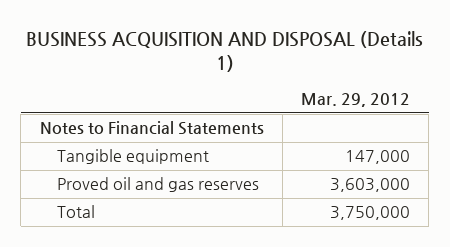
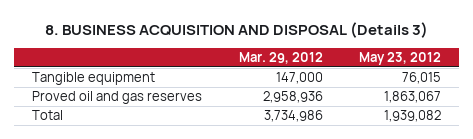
[25,31,423,73] BUSINESS ACQUISITION AND DISPOSAL (Details 1) -> [44,21,428,38] 8. BUSINESS ACQUISITION AND DISPOSAL (Details 3)
none -> [358,52,441,66] May 23, 2012
[39,121,264,136] Notes to Financial Statements -> none
[330,178,411,193] 3,603,000 -> [262,91,323,104] 2,958,936
[330,206,411,221] 3,750,000 -> [263,110,323,123] 3,734,986

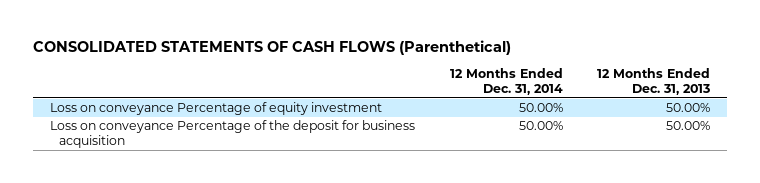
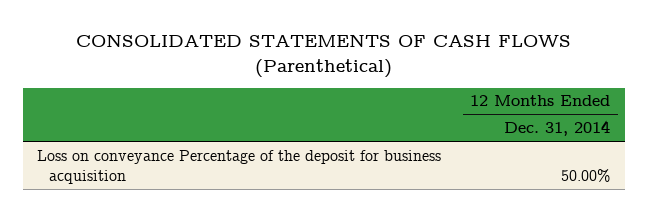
[597,68,711,96] 12 Months Ended Dec. 31, 2013 -> none
[50,102,383,116] Loss on conveyance Percentage of equity investment -> none

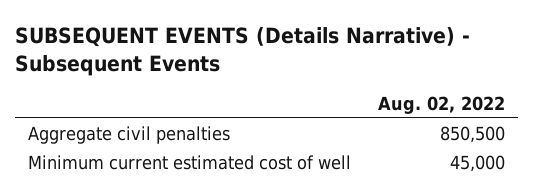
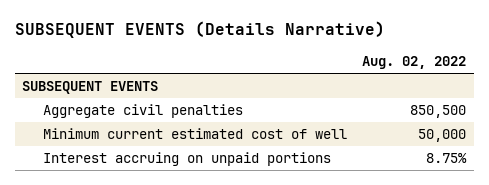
[15,26,471,76] SUBSEQUENT EVENTS (Details Narrative) - Subsequent Events -> [14,21,385,39] SUBSEQUENT EVENTS (Details Narrative)
none -> [22,80,159,94] SUBSEQUENT EVENTS
[449,154,505,172] 45,000 -> [418,128,467,142] 50,000
none -> [42,151,331,166] Interest accruing on unpaid portions

